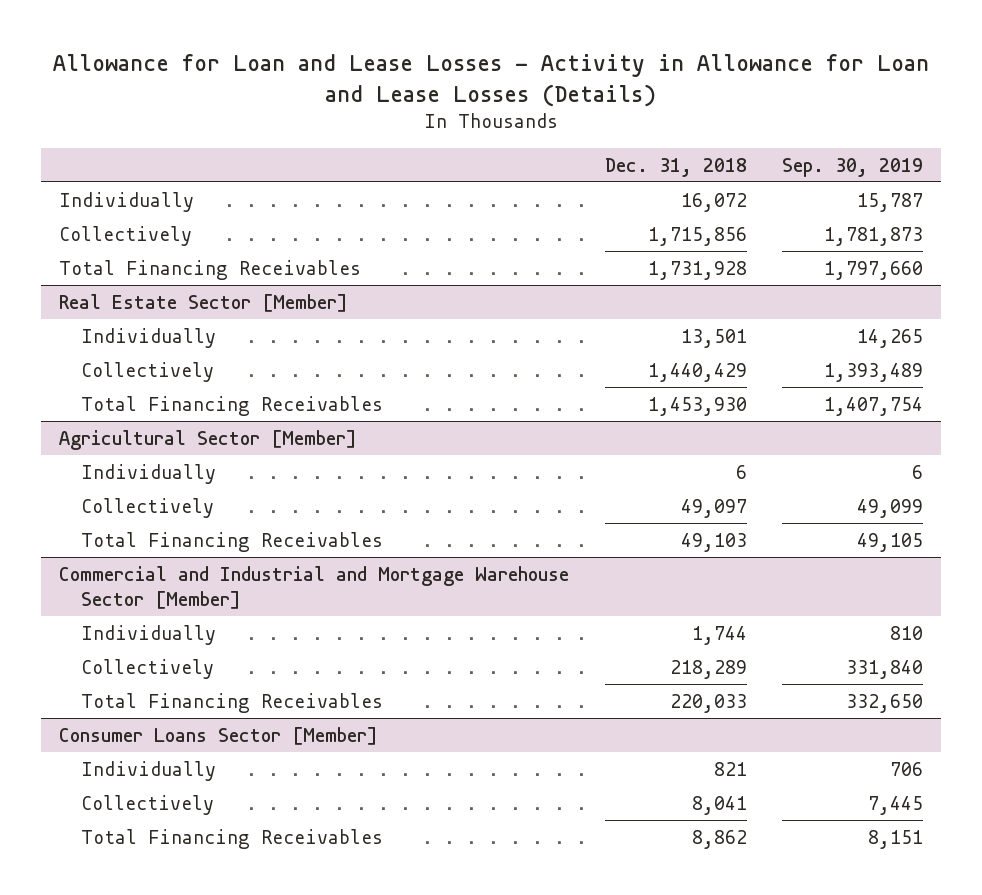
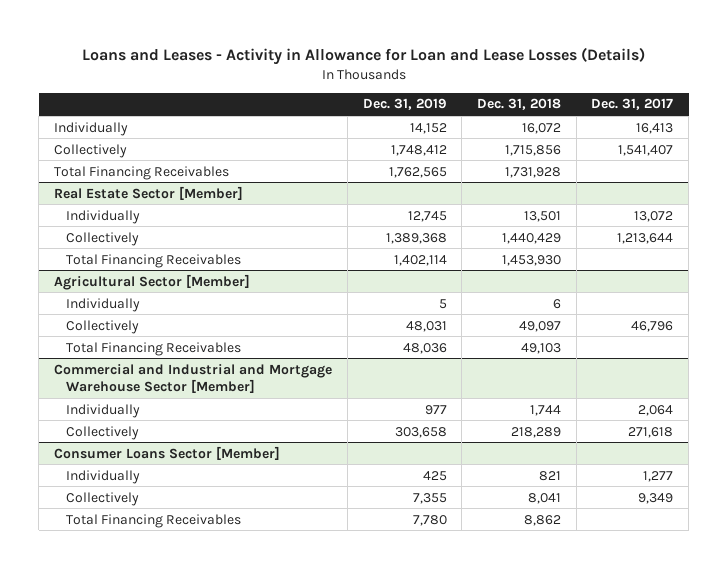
[53,54,930,107] Allowance for Loan and Lease Losses - Activity in Allowance for Loan and Lease Losses (Details) -> [81,47,645,66] Loans and Leases - Activity in Allowance for Loan and Lease Losses (Details)
[782,157,924,177] Sep. 30, 2019 -> none
none -> [362,98,447,111] Dec. 31, 2019
none -> [591,98,674,111] Dec. 31, 2017
[80,692,383,713] Total Financing Receivables -> none

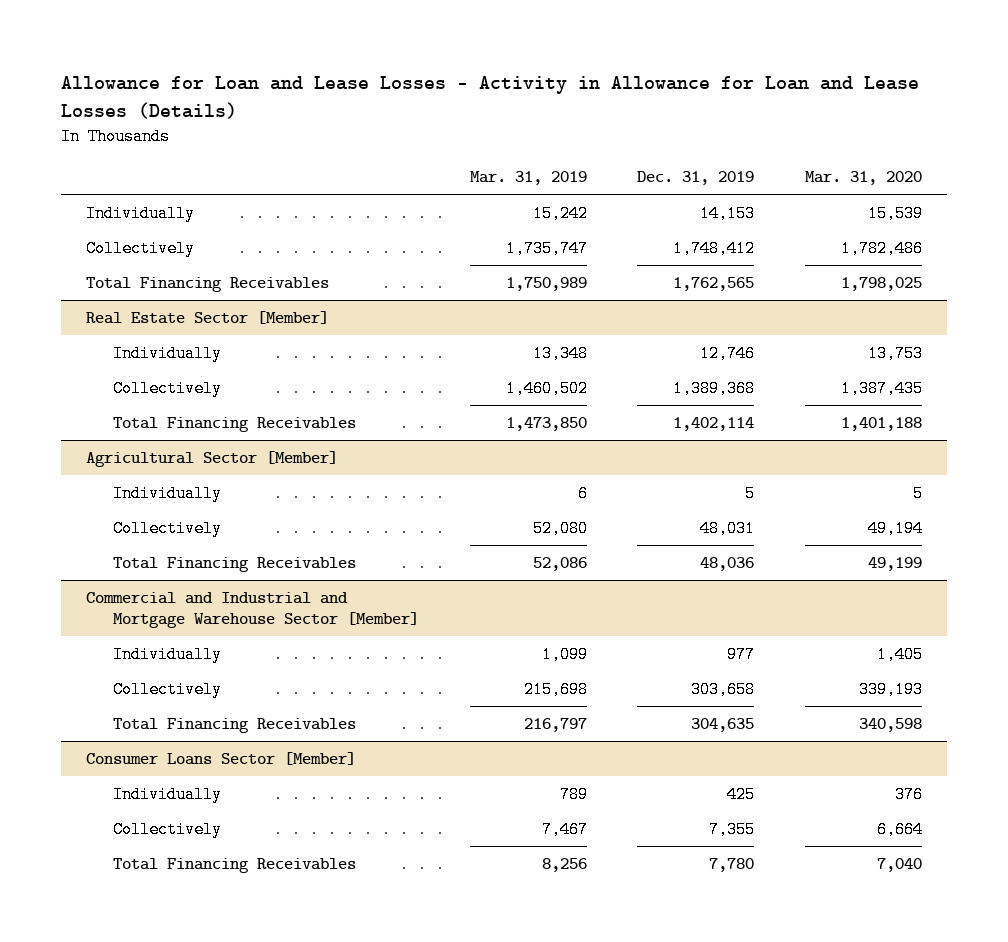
[81,47,645,66] Loans and Leases - Activity in Allowance for Loan and Lease Losses (Details) -> [61,76,920,119] Allowance for Loan and Lease Losses - Activity in Allowance for Loan and Lease Losses (Details)
[476,98,561,111] Dec. 31, 2018 -> none
[591,98,674,111] Dec. 31, 2017 -> none
none -> [469,171,587,186] Mar. 31, 2019
none -> [804,171,922,186] Mar. 31, 2020
[409,122,447,134] 14,152 -> [700,204,756,222] 14,153
[407,210,447,222] 12,745 -> [700,344,756,362] 12,746
none -> [112,717,356,733] Total Financing Receivables

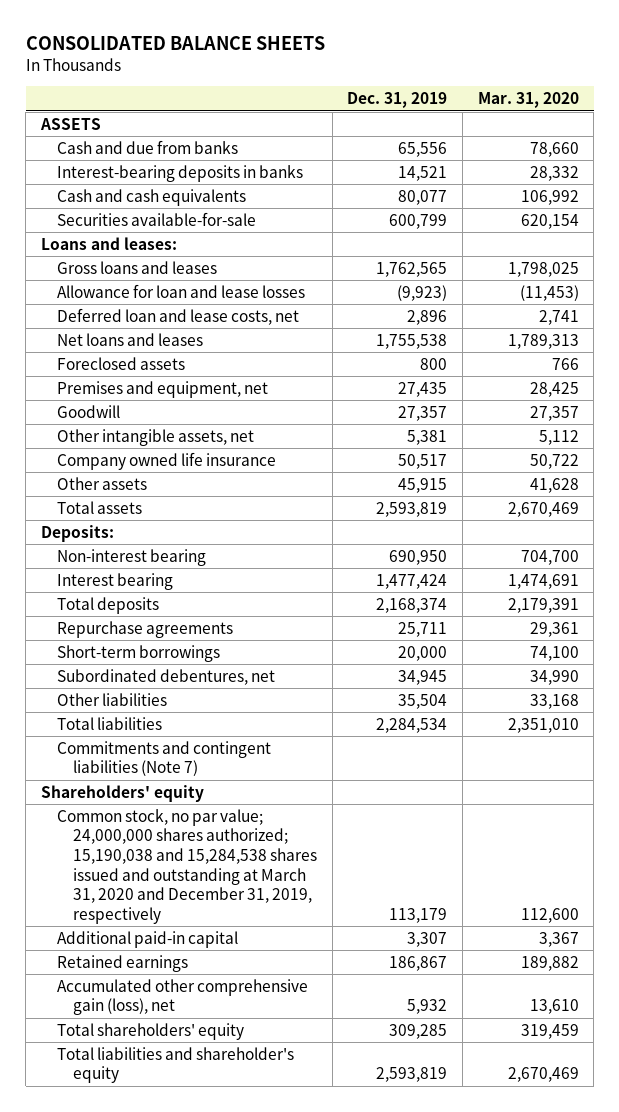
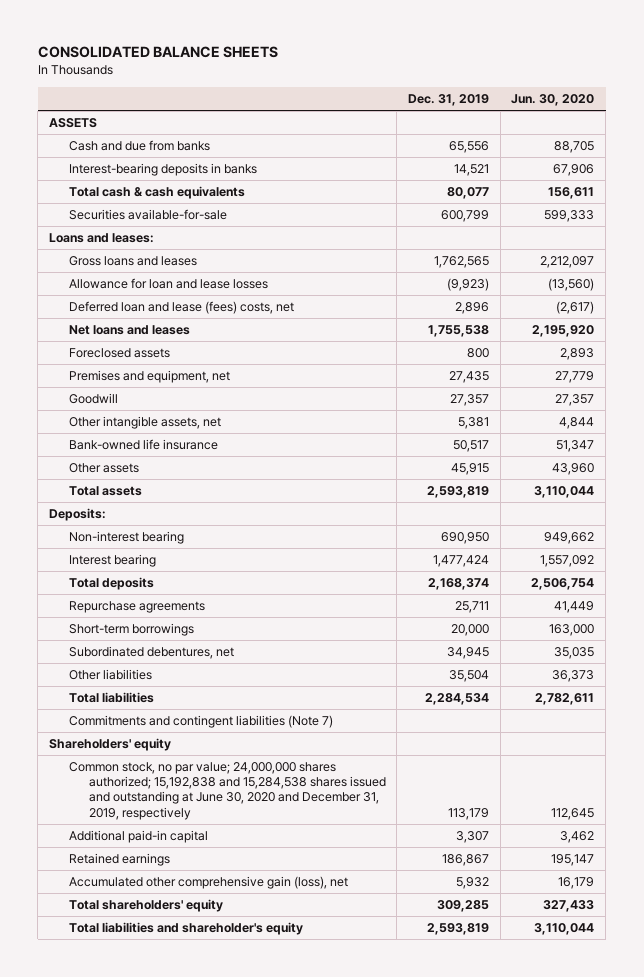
[477,92,579,109] Mar. 31, 2020 -> none
none -> [511,93,595,106] Jun. 30, 2020
[56,188,246,206] Cash and cash equivalents -> [68,186,245,200] Total cash & cash equivalents
[56,307,299,325] Deferred loan and lease costs, net -> [68,301,294,315] Deferred loan and lease (fees) costs, net
[56,451,276,470] Company owned life insurance -> [68,439,218,451] Bank-owned life insurance
[56,808,318,924] Common stock, no par value; 24,000,000 shares authorized; 15,190,038 and 15,284,538 shares issued and outstanding at March 31, 2020 and December 31, 2019, respectively -> [68,762,386,820] Common stock, no par value; 24,000,000 shares authorized; 15,192,838 and 15,284,538 shares issued and outstanding at June 30, 2020 and December 31, 2019, respectively

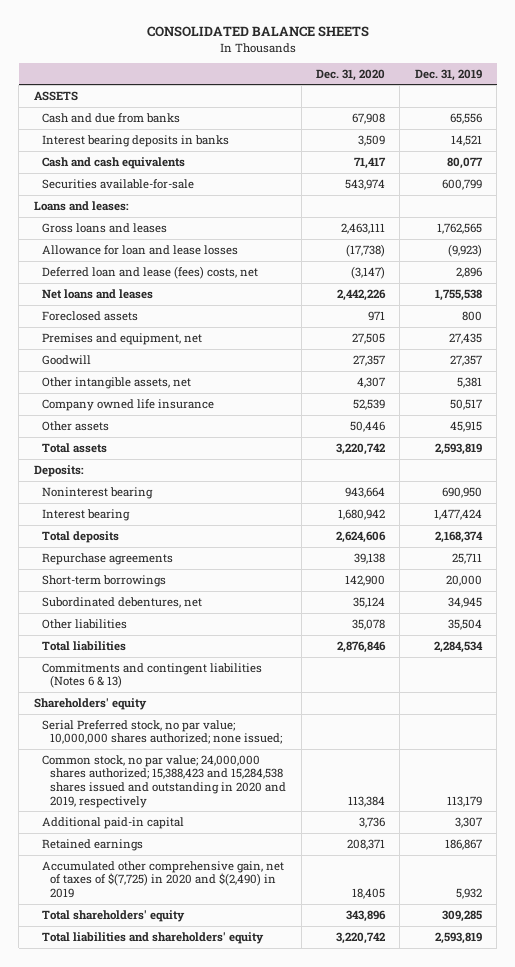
[511,93,595,106] Jun. 30, 2020 -> none
none -> [316,68,386,81] Dec. 31, 2020
[68,163,257,177] Interest-bearing deposits in banks -> [42,134,230,147] Interest bearing deposits in banks
[68,186,245,200] Total cash & cash equivalents -> [42,156,186,169] Cash and cash equivalents
[68,439,218,451] Bank-owned life insurance -> [42,398,215,411] Company owned life insurance
[68,531,184,545] Non-interest bearing -> [42,486,154,499] Noninterest bearing
[68,715,333,729] Commitments and contingent liabilities (Note 7) -> [42,662,263,689] Commitments and contingent liabilities (Notes 6 & 13)
none -> [42,719,283,745] Serial Preferred stock, no par value; 10,000,000 shares authorized; none issued;
[68,762,386,820] Common stock, no par value; 24,000,000 shares authorized; 15,192,838 and 15,284,538 shares issued and outstanding at June 30, 2020 and December 31, 2019, respectively -> [42,754,287,808] Common stock, no par value; 24,000,000 shares authorized; 15,388,423 and 15,284,538 shares issued and outstanding in 2020 and 2019, respectively
[68,876,348,890] Accumulated other comprehensive gain (loss), net -> [42,860,285,899] Accumulated other comprehensive gain, net of taxes of $(7,725) in 2020 and $(2,490) in 2019
[68,922,303,936] Total liabilities and shareholder's equity -> [42,931,265,944] Total liabilities and shareholders' equity

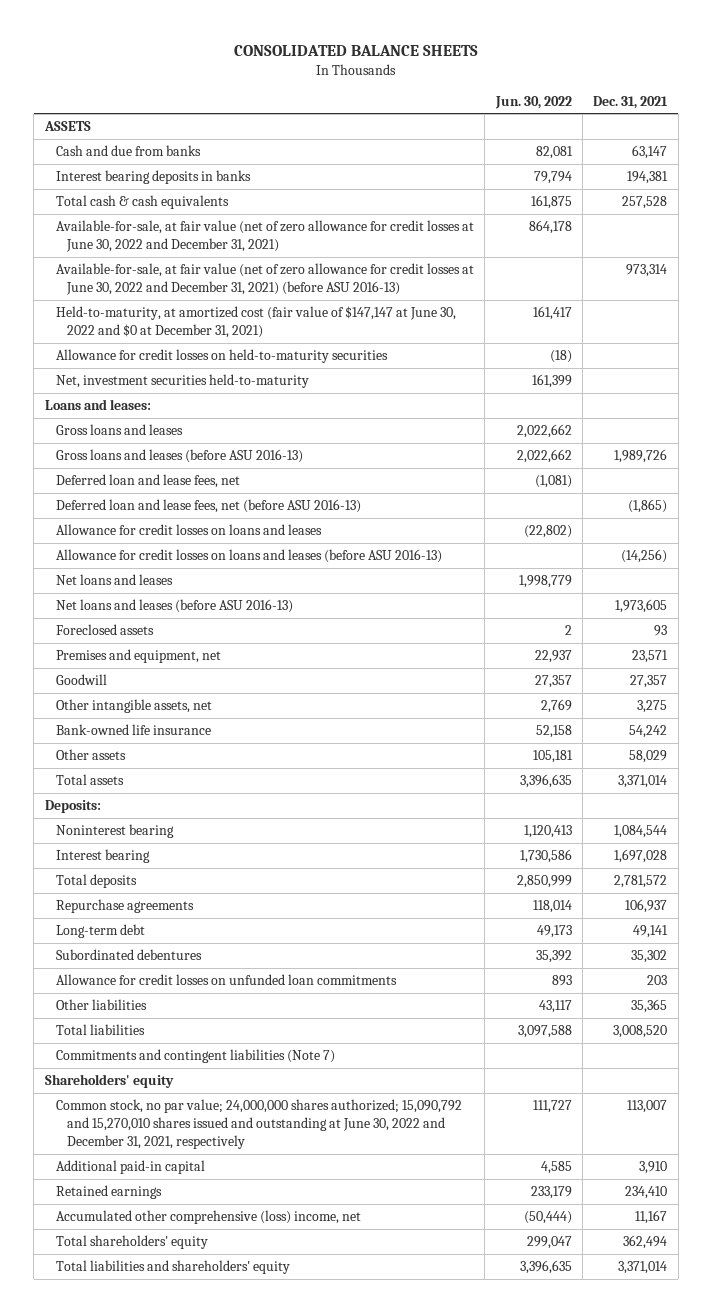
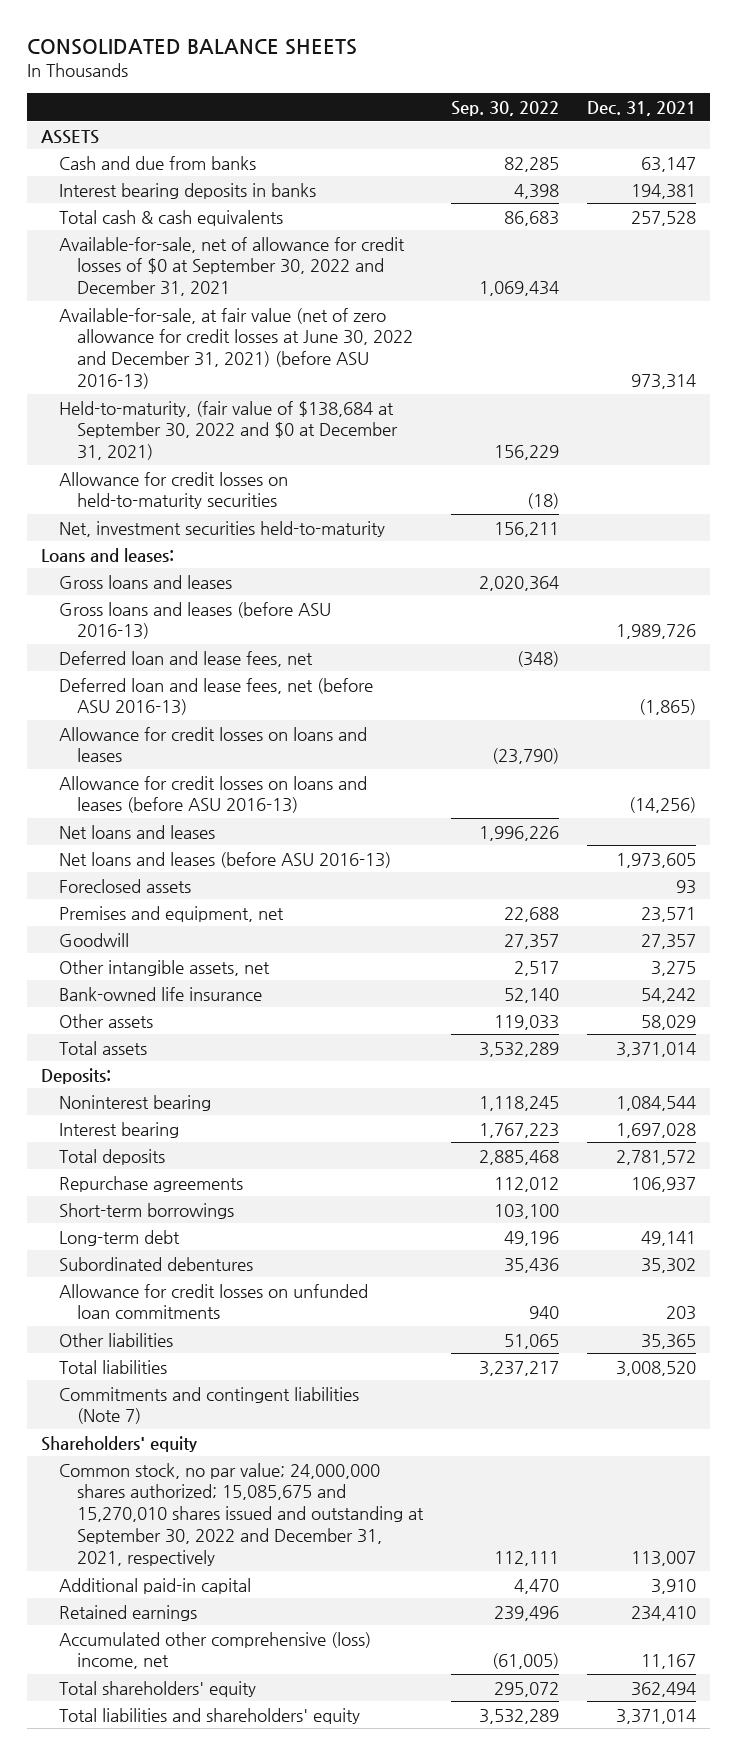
[494,95,572,109] Jun. 30, 2022 -> none
none -> [450,100,559,116] Sep. 30, 2022
[55,220,474,253] Available-for-sale, at fair value (net of zero allowance for credit losses at June 30, 2022 and December 31, 2021) -> [58,236,405,297] Available-for-sale, net of allowance for credit losses of $0 at September 30, 2022 and December 31, 2021
[55,306,456,339] Held-to-maturity, at amortized cost (fair value of $147,147 at June 30, 2022 and $0 at December 31, 2021) -> [58,400,398,461] Held-to-maturity, (fair value of $138,684 at September 30, 2022 and $0 at December 31, 2021)
none -> [58,1202,234,1219] Short-term borrowings
[55,1099,462,1150] Common stock, no par value; 24,000,000 shares authorized; 15,090,792 and 15,270,010 shares issued and outstanding at June 30, 2022 and December 31, 2021, respectively -> [58,1462,424,1566] Common stock, no par value; 24,000,000 shares authorized; 15,085,675 and 15,270,010 shares issued and outstanding at September 30, 2022 and December 31, 2021, respectively

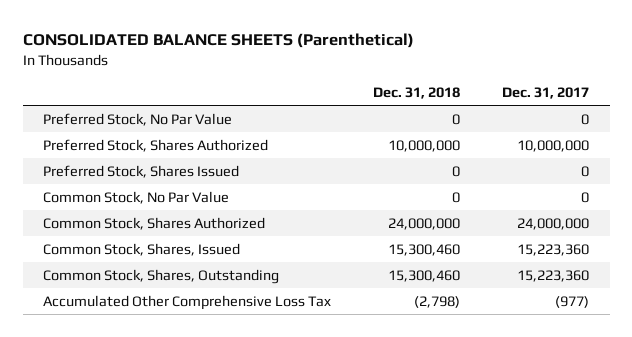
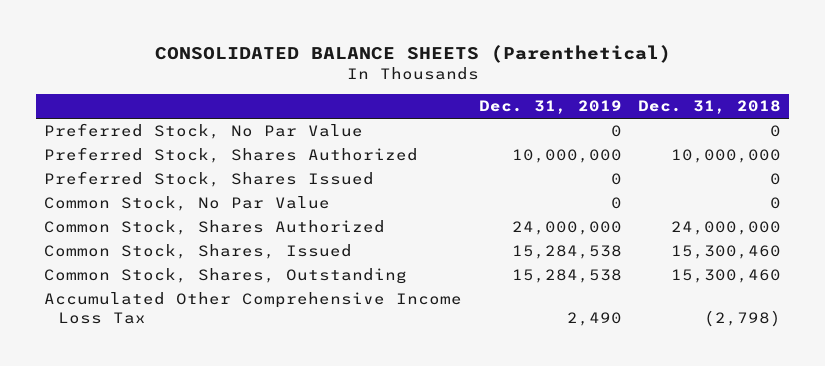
[501,87,589,100] Dec. 31, 2017 -> none
none -> [478,100,622,115] Dec. 31, 2019
[43,294,332,310] Accumulated Other Comprehensive Loss Tax -> [43,292,462,325] Accumulated Other Comprehensive Income Loss Tax

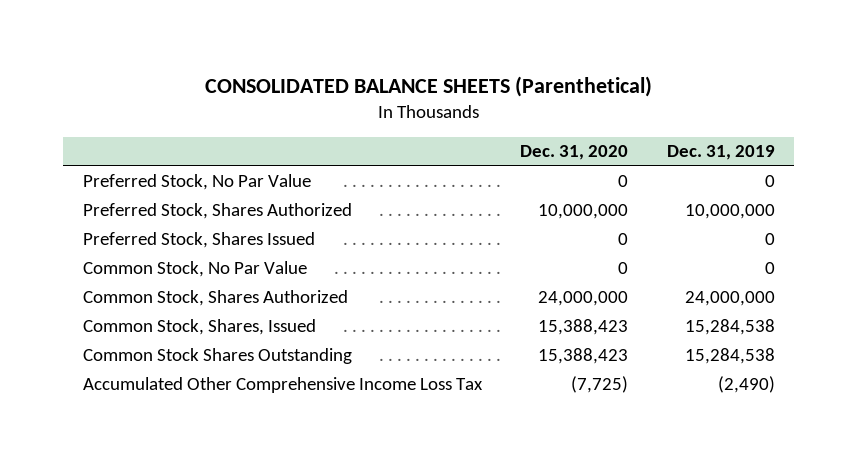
[638,100,782,115] Dec. 31, 2018 -> none
none -> [520,145,629,161] Dec. 31, 2020
[43,268,407,285] Common Stock, Shares, Outstanding -> [82,348,352,365] Common Stock Shares Outstanding
[566,312,622,327] 2,490 -> [717,376,775,394] (2,490)

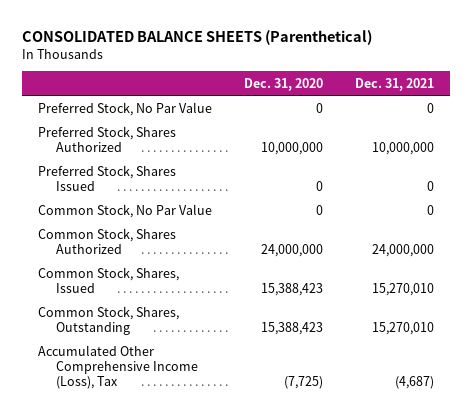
[666,145,775,161] Dec. 31, 2019 -> none
none -> [355,77,435,91] Dec. 31, 2021
[82,348,352,365] Common Stock Shares Outstanding -> [38,305,180,335] Common Stock, Shares, Outstanding
[82,377,483,394] Accumulated Other Comprehensive Income Loss Tax -> [38,344,198,390] Accumulated Other Comprehensive Income (Loss), Tax

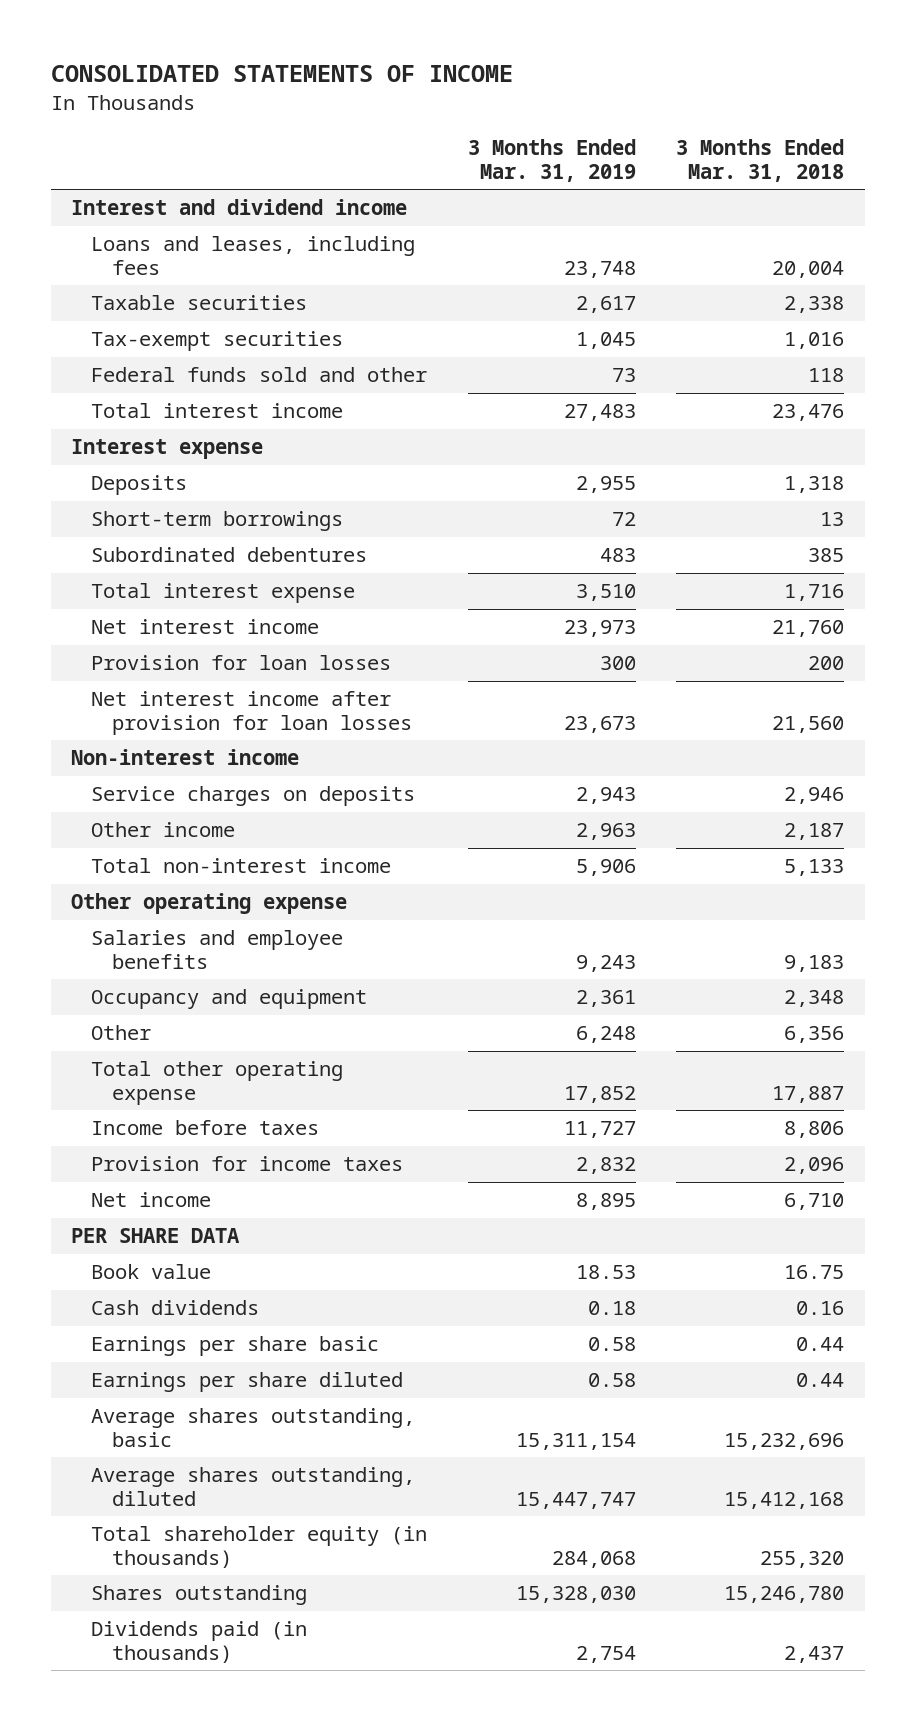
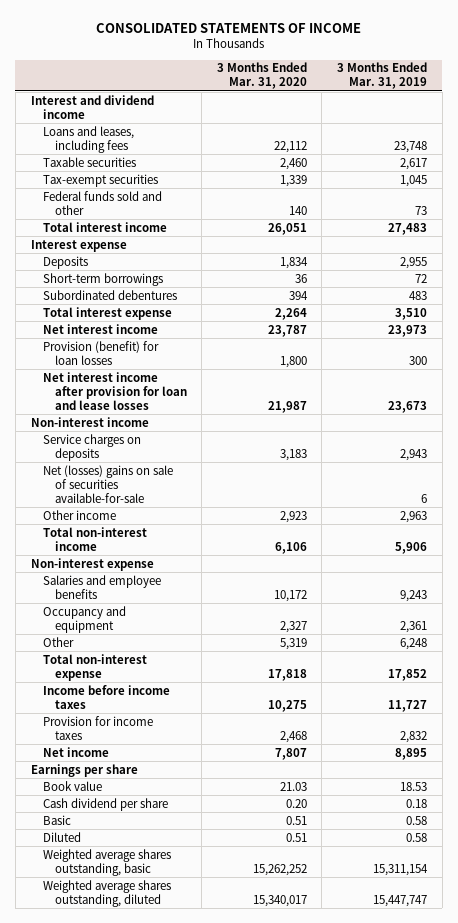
[676,139,845,182] 3 Months Ended Mar. 31, 2018 -> none
none -> [216,62,307,90] 3 Months Ended Mar. 31, 2020
[91,655,392,671] Provision for loan losses -> [42,340,159,365] Provision (benefit) for loan losses
[91,691,413,735] Net interest income after provision for loan losses -> [42,371,187,410] Net interest income after provision for loan and lease losses
none -> [42,464,173,503] Net (losses) gains on sale of securities available-for-sale
[70,893,347,915] Other operating expense -> [30,557,154,571] Non-interest expense
[91,1061,344,1105] Total other operating expense -> [42,653,147,681] Total non-interest expense
[91,1120,320,1136] Income before taxes -> [42,684,170,709] Income before income taxes
[70,1228,240,1244] PER SHARE DATA -> [30,763,138,777] Earnings per share
[91,1526,428,1568] Total shareholder equity (in thousands) -> none
[91,1585,308,1606] Shares outstanding -> none
[91,1621,308,1663] Dividends paid (in thousands) -> none
[91,1300,260,1316] Cash dividends -> [42,797,168,811] Cash dividend per share
[91,1336,380,1357] Earnings per share basic -> [42,814,71,825] Basic
[91,1372,404,1393] Earnings per share diluted -> [42,831,81,842] Diluted
[91,1408,416,1447] Average shares outstanding, basic -> [42,848,171,876] Weighted average shares outstanding, basic
[91,1467,416,1506] Average shares outstanding, diluted -> [42,879,171,907] Weighted average shares outstanding, diluted

